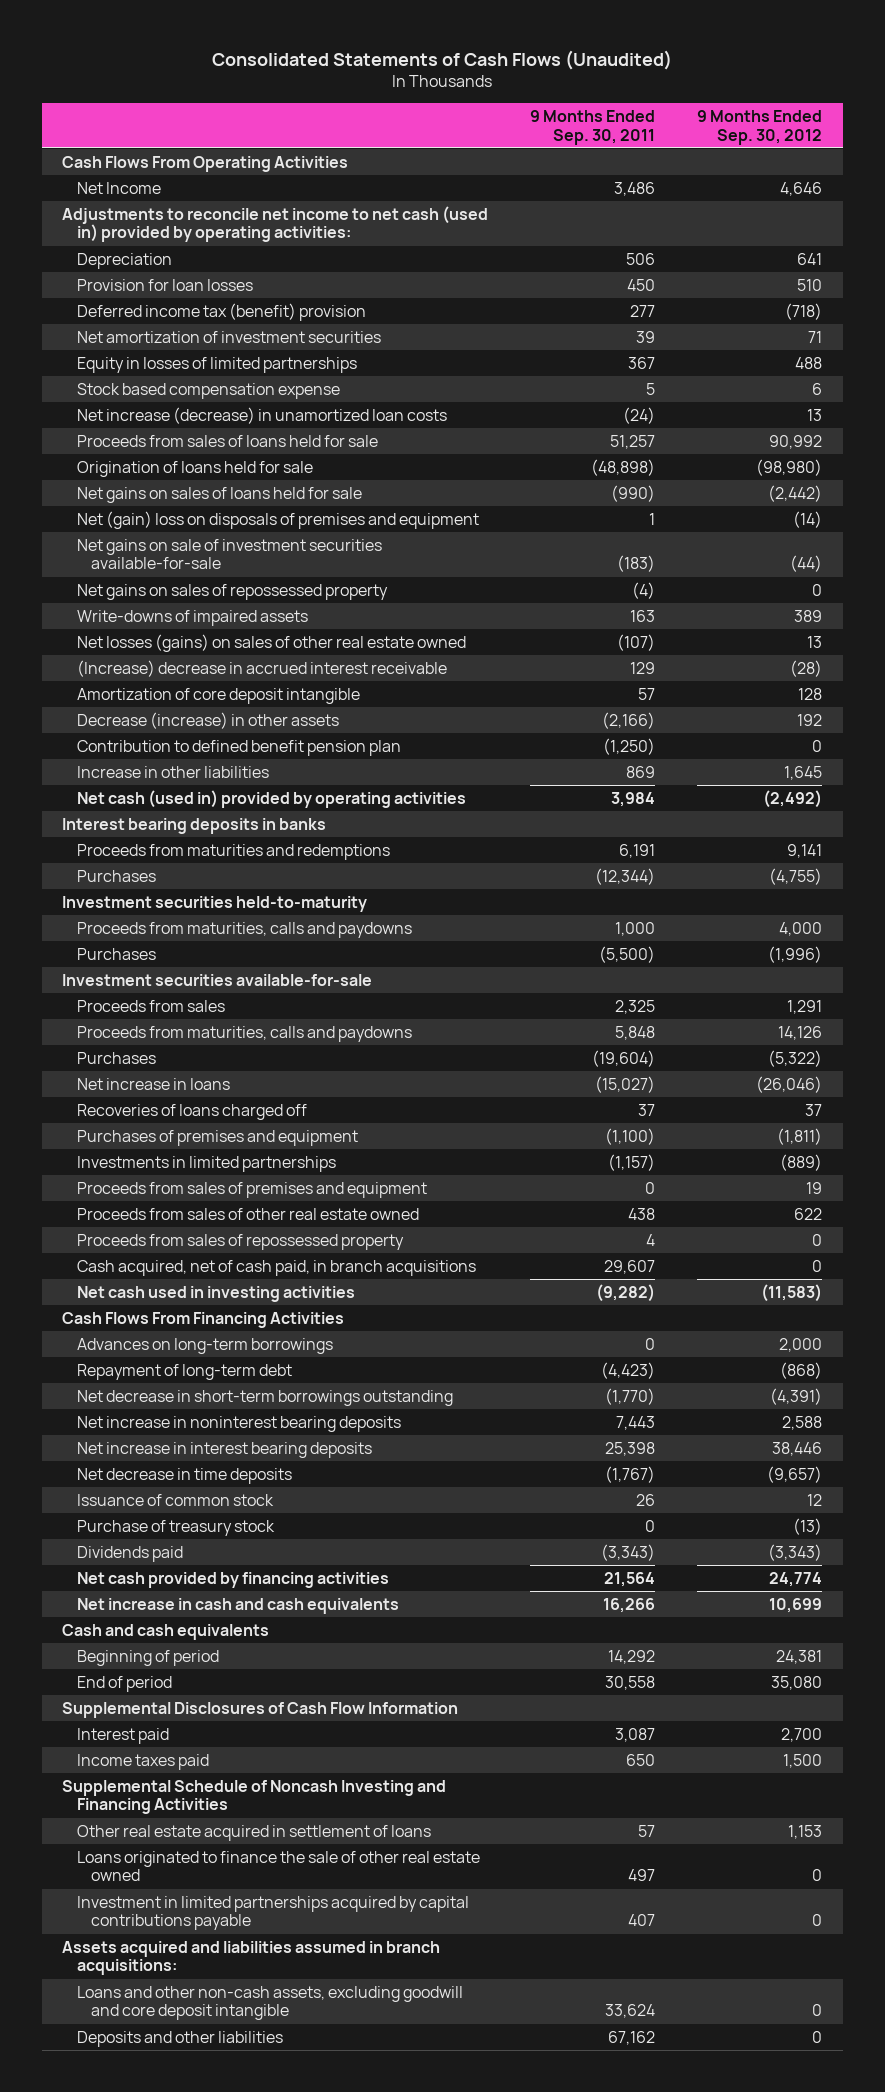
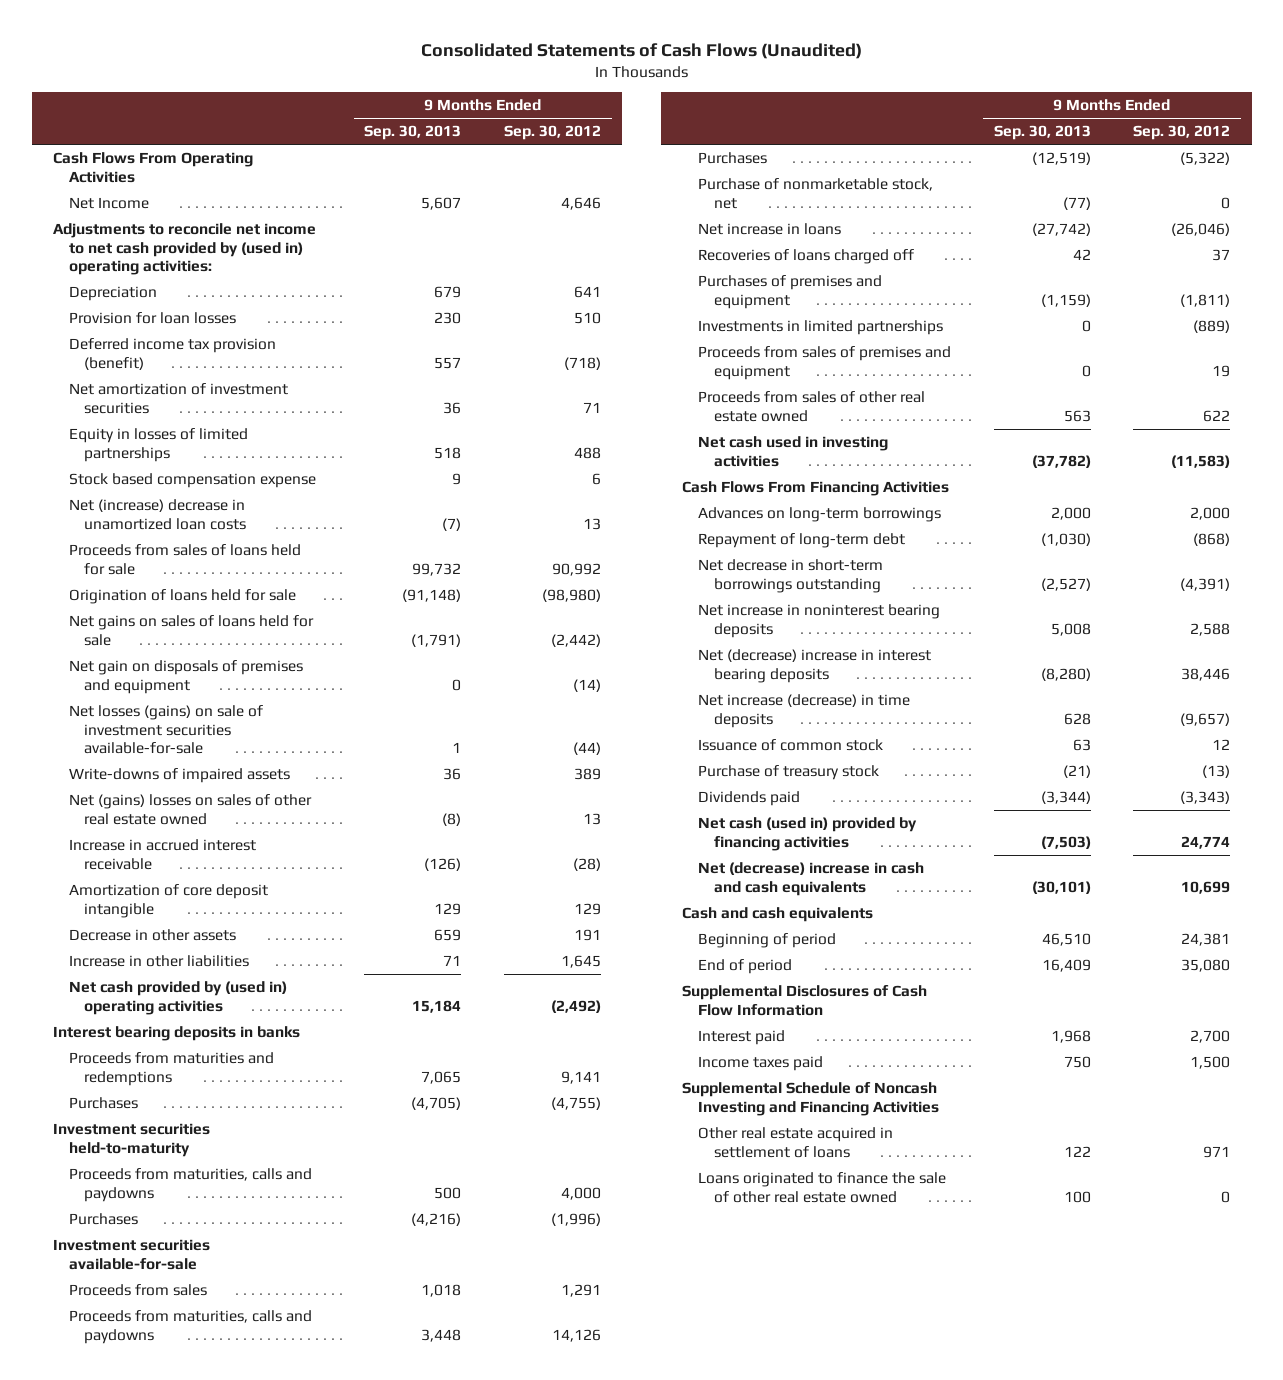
[530,110,656,145] 9 Months Ended Sep. 30, 2011 -> none
none -> [364,125,462,141] Sep. 30, 2013
[62,205,489,243] Adjustments to reconcile net income to net cash (used in) provided by operating activities: -> [53,222,317,276] Adjustments to reconcile net income to net cash provided by (used in) operating activities:
[76,302,366,321] Deferred income tax (benefit) provision -> [68,337,276,370] Deferred income tax provision (benefit)
[76,406,447,424] Net increase (decrease) in unamortized loan costs -> [68,498,247,530] Net (increase) decrease in unamortized loan costs
[76,583,388,600] Net gains on sales of repossessed property -> none
[76,510,479,529] Net (gain) loss on disposals of premises and equipment -> [68,659,303,694] Net gain on disposals of premises and equipment
[76,538,382,570] Net gains on sale of investment securities available-for-sale -> [68,704,263,755] Net losses (gains) on sale of investment securities available-for-sale
[76,739,401,756] Contribution to defined benefit pension plan -> none
[76,633,466,652] Net losses (gains) on sales of other real estate owned -> [68,793,312,825] Net (gains) losses on sales of other real estate owned
[76,659,447,677] (Increase) decrease in accrued interest receivable -> [68,838,256,870] Increase in accrued interest receivable
[798,687,823,700] 128 -> [574,902,602,915] 129
[76,711,339,729] Decrease (increase) in other assets -> [68,928,236,941] Decrease in other assets
[797,713,823,726] 192 -> [574,928,602,941] 191
[76,789,466,808] Net cash (used in) provided by operating activities -> [68,980,287,1015] Net cash provided by (used in) operating activities
none -> [698,177,934,209] Purchase of nonmarketable stock, net
[76,1233,404,1250] Proceeds from sales of repossessed property -> none
[76,1259,476,1276] Cash acquired, net of cash paid, in branch acquisitions -> none
[76,1441,372,1458] Net increase in interest bearing deposits -> [698,648,932,683] Net (decrease) increase in interest bearing deposits
[76,1467,292,1484] Net decrease in time deposits -> [698,693,911,728] Net increase (decrease) in time deposits
[76,1571,389,1588] Net cash provided by financing activities -> [698,816,918,851] Net cash (used in) provided by financing activities
[76,1597,399,1614] Net increase in cash and cash equivalents -> [698,861,925,896] Net (decrease) increase in cash and cash equivalents
[788,1824,823,1839] 1,153 -> [1203,1145,1231,1158] 971
[76,1895,469,1931] Investment in limited partnerships acquired by capital contributions payable -> none
[62,1940,441,1976] Assets acquired and liabilities assumed in branch acquisitions: -> none
[76,1985,463,2021] Loans and other non-cash assets, excluding goodwill and core deposit intangible -> none
[76,2030,283,2047] Deposits and other liabilities -> none

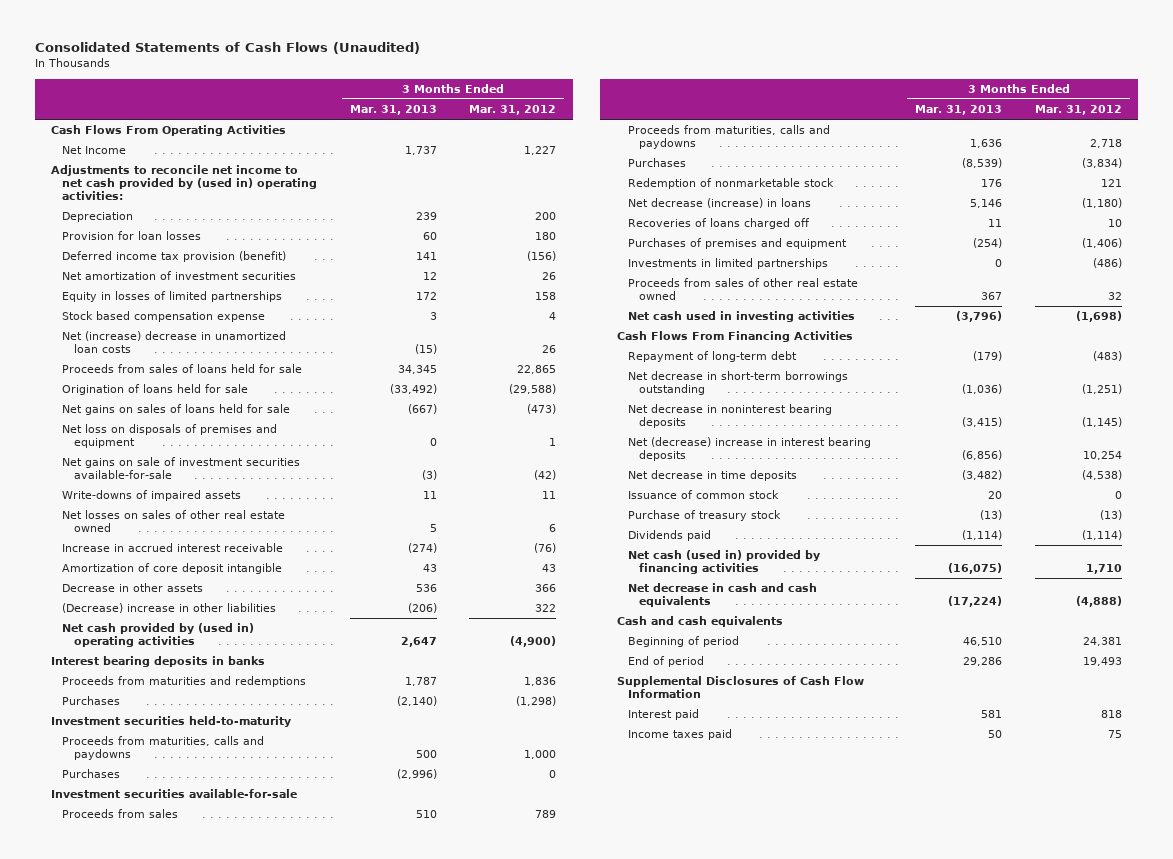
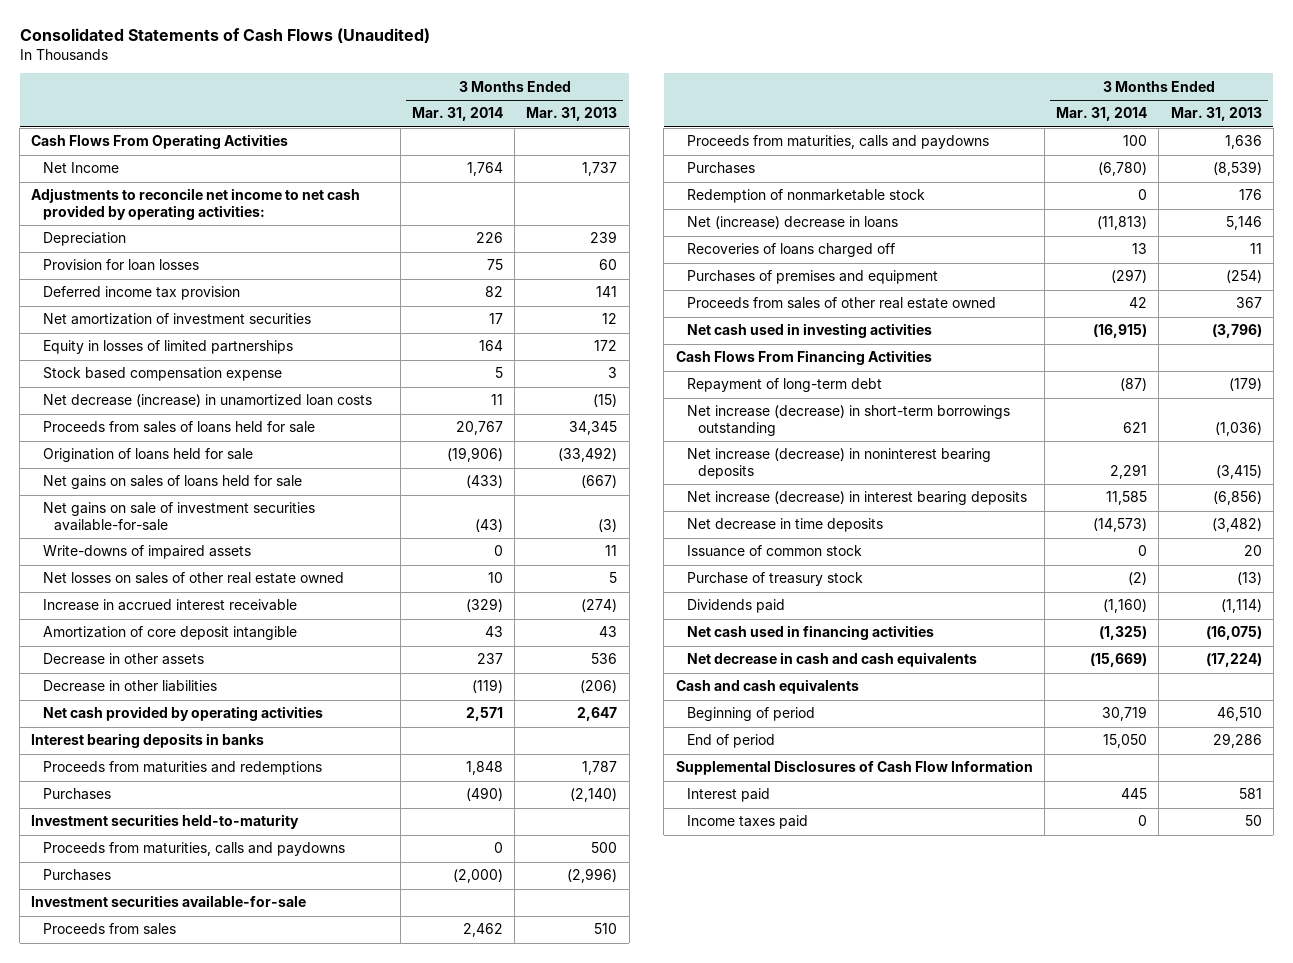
[469,105,557,116] Mar. 31, 2012 -> none
none -> [411,107,503,122] Mar. 31, 2014
[51,165,318,201] Adjustments to reconcile net income to net cash provided by (used in) operating activities: -> [31,188,361,221] Adjustments to reconcile net income to net cash provided by operating activities:
[62,251,287,263] Deferred income tax provision (benefit) -> [42,286,240,301] Deferred income tax provision
[62,331,287,354] Net (increase) decrease in unamortized loan costs -> [42,394,372,408] Net decrease (increase) in unamortized loan costs
[62,424,278,449] Net loss on disposals of premises and equipment -> none
[62,603,277,614] (Decrease) increase in other liabilities -> [42,680,217,693] Decrease in other liabilities
[62,623,255,648] Net cash provided by (used in) operating activities -> [42,706,323,722] Net cash provided by operating activities
[627,198,811,209] Net decrease (increase) in loans -> [686,216,898,230] Net (increase) decrease in loans
[627,258,828,270] Investments in limited partnerships -> none
[627,371,848,396] Net decrease in short-term borrowings outstanding -> [686,405,1010,437] Net increase (decrease) in short-term borrowings outstanding
[627,404,832,429] Net decrease in noninterest bearing deposits -> [686,448,991,480] Net increase (decrease) in noninterest bearing deposits
[627,437,871,462] Net (decrease) increase in interest bearing deposits -> [686,491,1027,506] Net increase (decrease) in interest bearing deposits
[627,550,820,575] Net cash (used in) provided by financing activities -> [686,625,934,641] Net cash used in financing activities

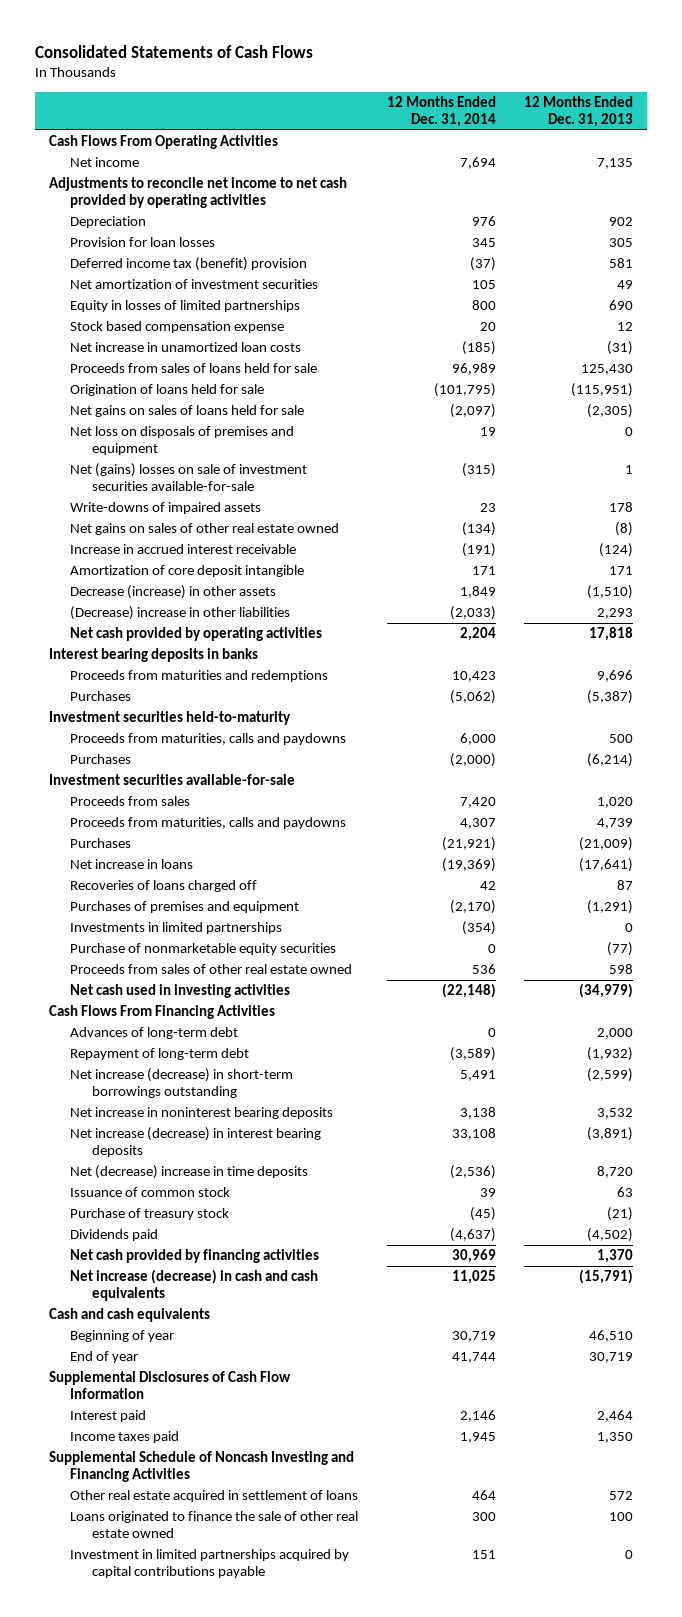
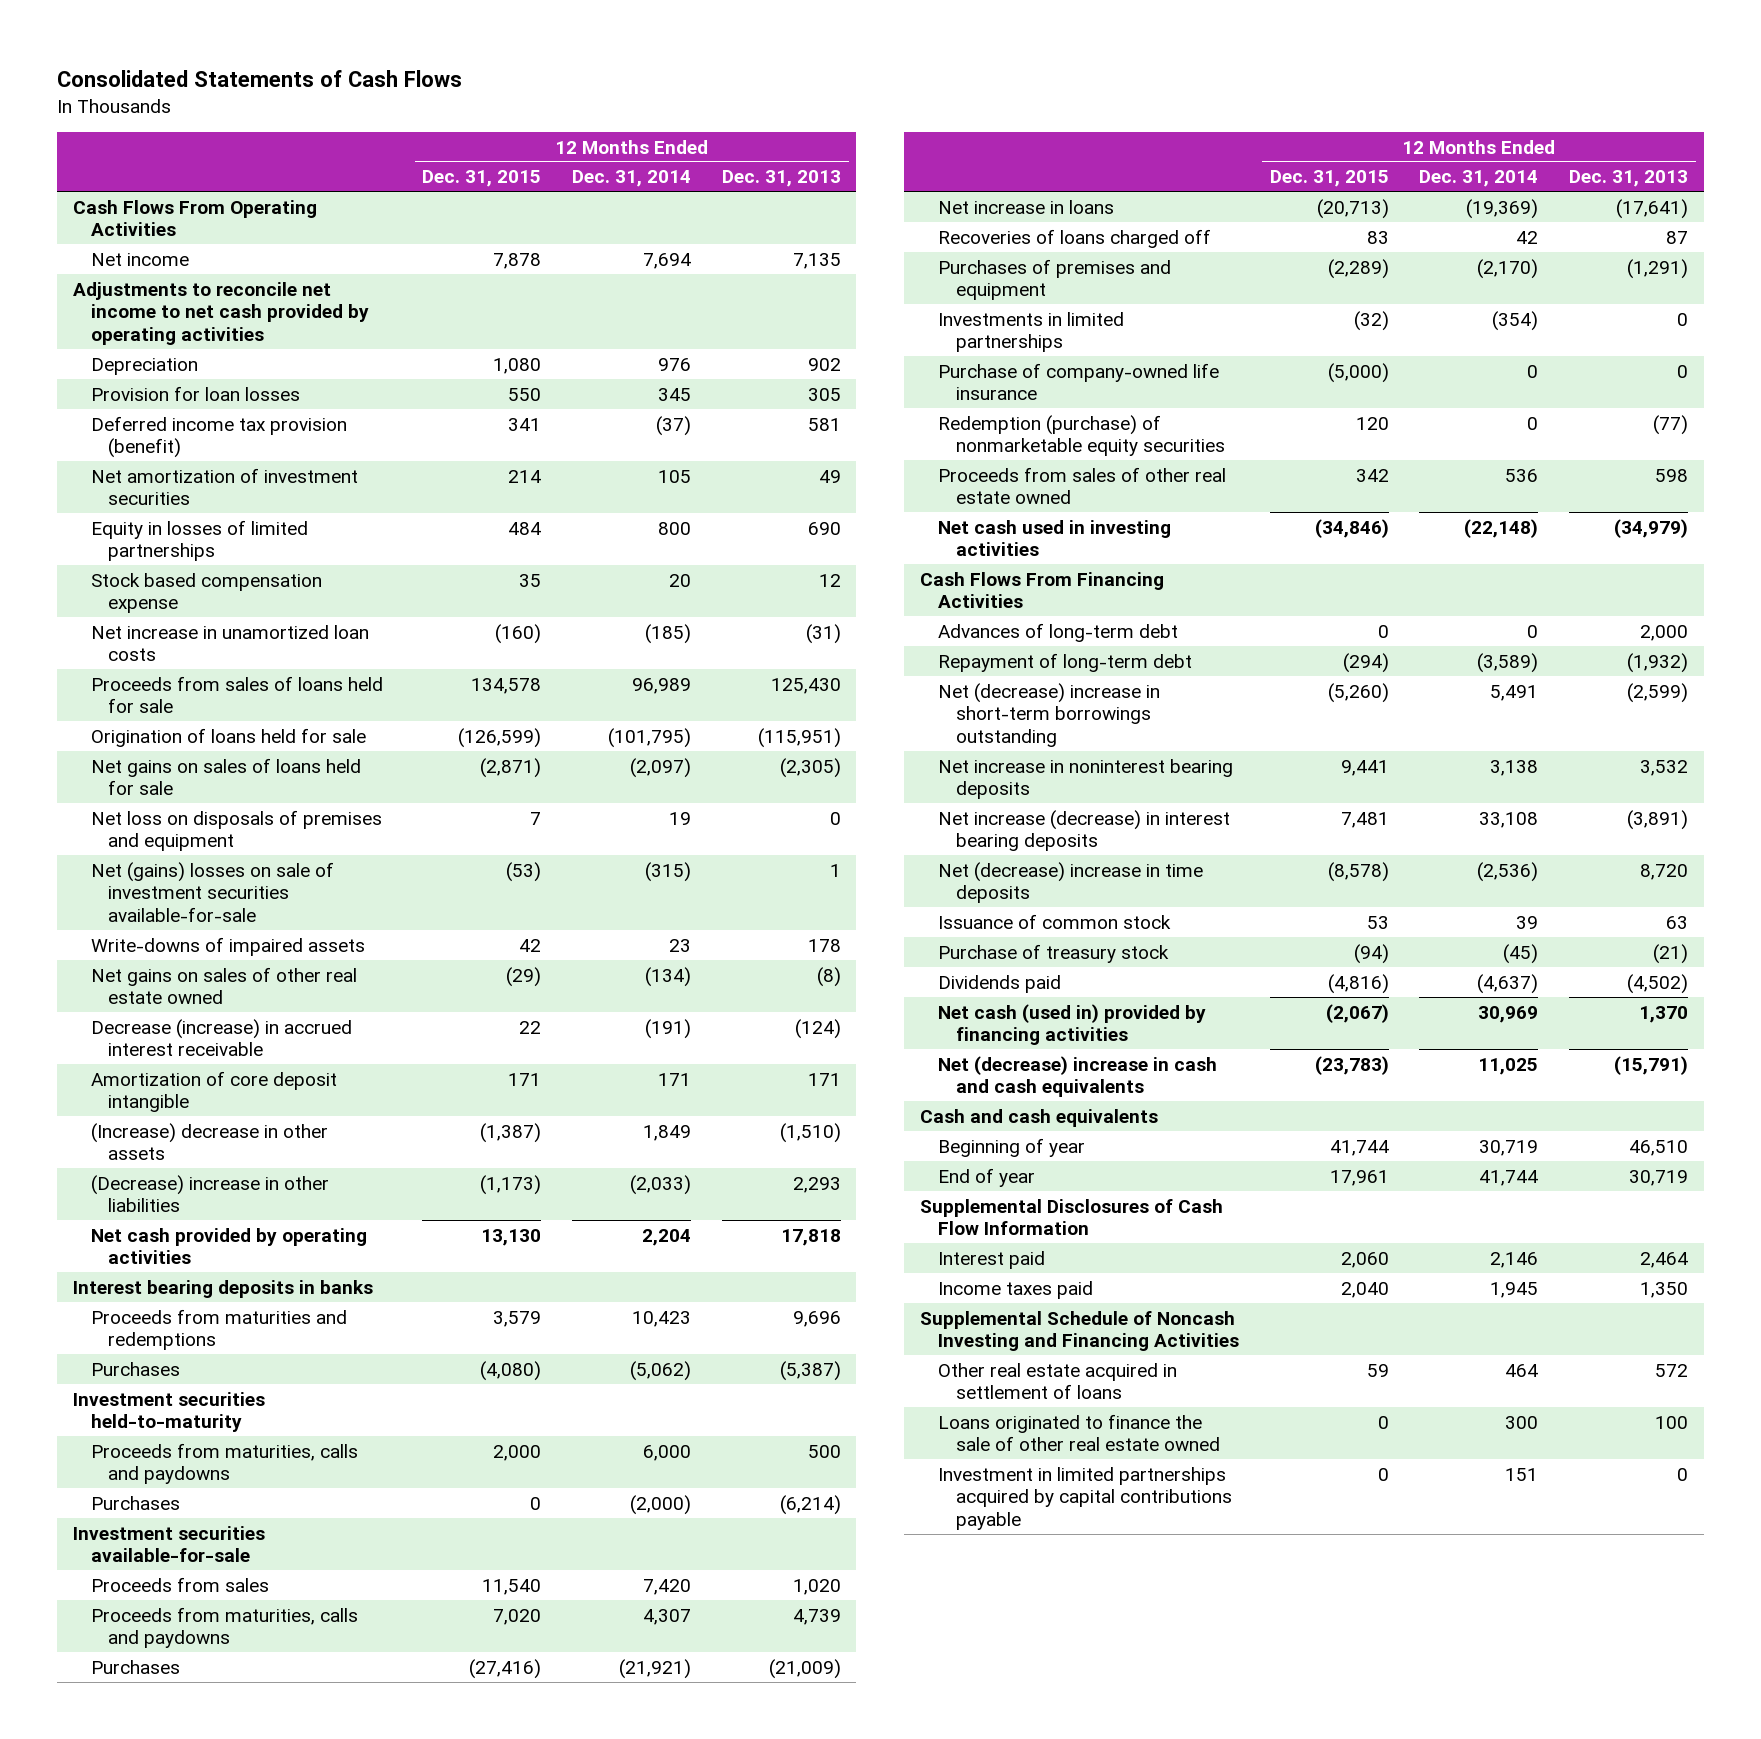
none -> [422,170,542,188] Dec. 31, 2015
[70,257,308,272] Deferred income tax (benefit) provision -> [90,415,347,459] Deferred income tax provision (benefit)
[70,544,297,555] Increase in accrued interest receivable -> [90,1018,352,1057] Decrease (increase) in accrued interest receivable
[70,585,277,600] Decrease (increase) in other assets -> [90,1122,328,1161] (Increase) decrease in other assets
none -> [937,362,1219,401] Purchase of company-owned life insurance
[70,943,337,956] Purchase of nonmarketable equity securities -> [937,414,1225,457] Redemption (purchase) of nonmarketable equity securities
[70,1068,294,1099] Net increase (decrease) in short-term borrowings outstanding -> [937,682,1160,748] Net (decrease) increase in short-term borrowings outstanding
[70,1249,320,1264] Net cash provided by financing activities -> [937,1003,1206,1046] Net cash (used in) provided by financing activities
[70,1269,319,1302] Net increase (decrease) in cash and cash equivalents -> [937,1055,1217,1098] Net (decrease) increase in cash and cash equivalents

